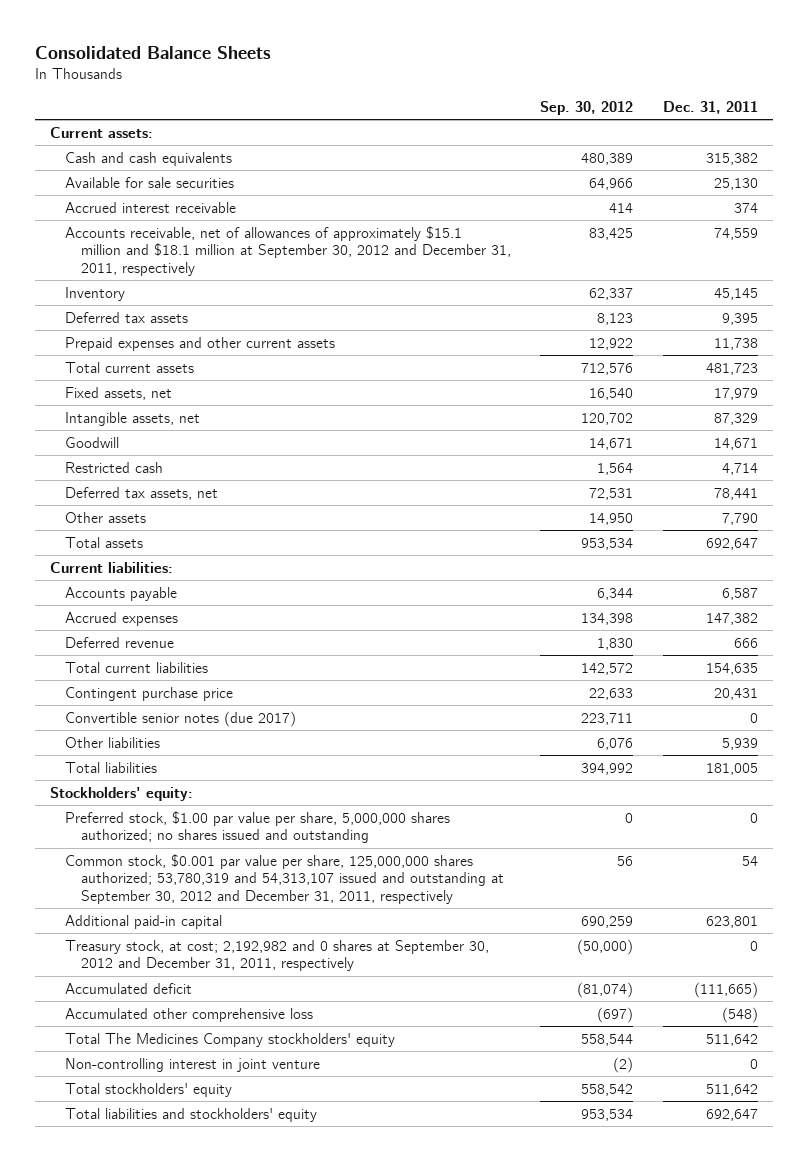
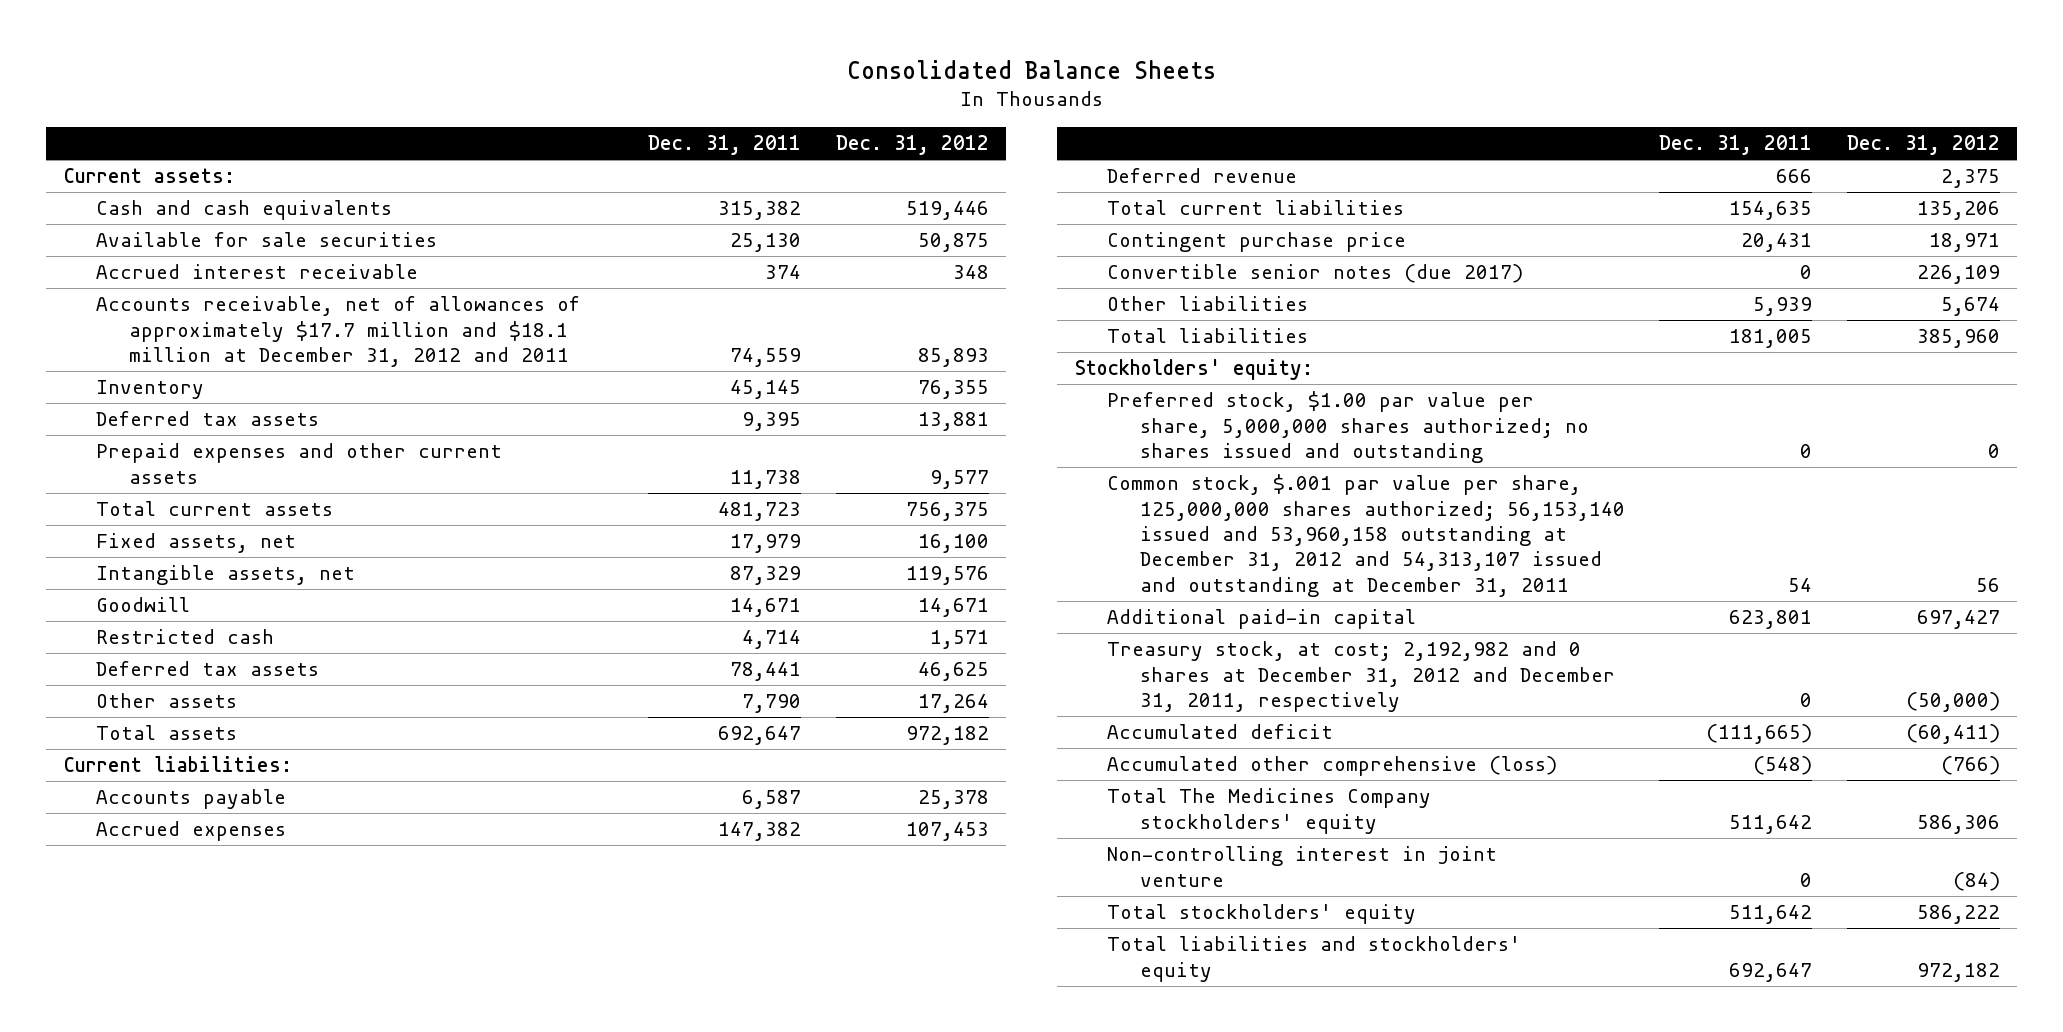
[540,100,634,115] Sep. 30, 2012 -> none
none -> [835,135,989,156] Dec. 31, 2012
[65,225,511,276] Accounts receivable, net of allowances of approximately $15.1 million and $18.1 million at September 30, 2012 and December 31, 2011, respectively -> [96,296,581,368] Accounts receivable, net of allowances of approximately $17.7 million and $18.1 million at December 31, 2012 and 2011
[65,486,219,500] Deferred tax assets, net -> [96,661,320,677] Deferred tax assets
[65,853,504,904] Common stock, $0.001 par value per share, 125,000,000 shares authorized; 53,780,319 and 54,313,107 issued and outstanding at September 30, 2012 and December 31, 2011, respectively -> [1107,474,1625,597] Common stock, $.001 par value per share, 125,000,000 shares authorized; 56,153,140 issued and 53,960,158 outstanding at December 31, 2012 and 54,313,107 issued and outstanding at December 31, 2011
[65,939,490,972] Treasury stock, at cost; 2,192,982 and 0 shares at September 30, 2012 and December 31, 2011, respectively -> [1107,641,1615,713] Treasury stock, at cost; 2,192,982 and 0 shares at December 31, 2012 and December 31, 2011, respectively
[65,1007,314,1022] Accumulated other comprehensive loss -> [1107,756,1558,777] Accumulated other comprehensive (loss)

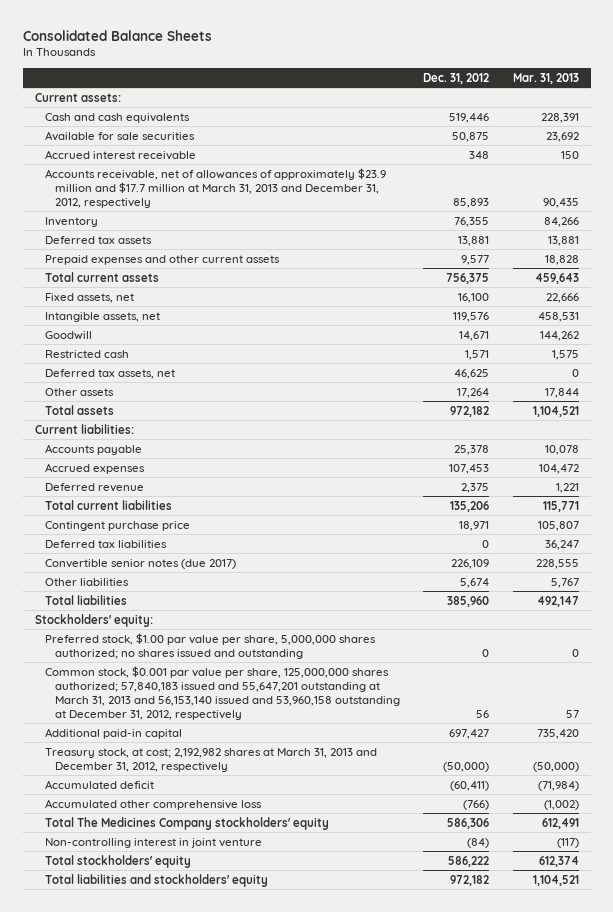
[648,135,802,156] Dec. 31, 2011 -> none
none -> [512,72,579,84] Mar. 31, 2013
[96,296,581,368] Accounts receivable, net of allowances of approximately $17.7 million and $18.1 million at December 31, 2012 and 2011 -> [44,167,386,208] Accounts receivable, net of allowances of approximately $23.9 million and $17.7 million at March 31, 2013 and December 31, 2012, respectively
[96,661,320,677] Deferred tax assets -> [44,368,175,379] Deferred tax assets, net
none -> [44,539,167,548] Deferred tax liabilities
[1107,474,1625,597] Common stock, $.001 par value per share, 125,000,000 shares authorized; 56,153,140 issued and 53,960,158 outstanding at December 31, 2012 and 54,313,107 issued and outstanding at December 31, 2011 -> [44,665,400,720] Common stock, $0.001 par value per share, 125,000,000 shares authorized; 57,840,183 issued and 55,647,201 outstanding at March 31, 2013 and 56,153,140 issued and 53,960,158 outstanding at December 31, 2012, respectively
[1107,641,1615,713] Treasury stock, at cost; 2,192,982 and 0 shares at December 31, 2012 and December 31, 2011, respectively -> [44,747,377,772] Treasury stock, at cost; 2,192,982 shares at March 31, 2013 and December 31, 2012, respectively
[1107,756,1558,777] Accumulated other comprehensive (loss) -> [44,798,262,810] Accumulated other comprehensive loss

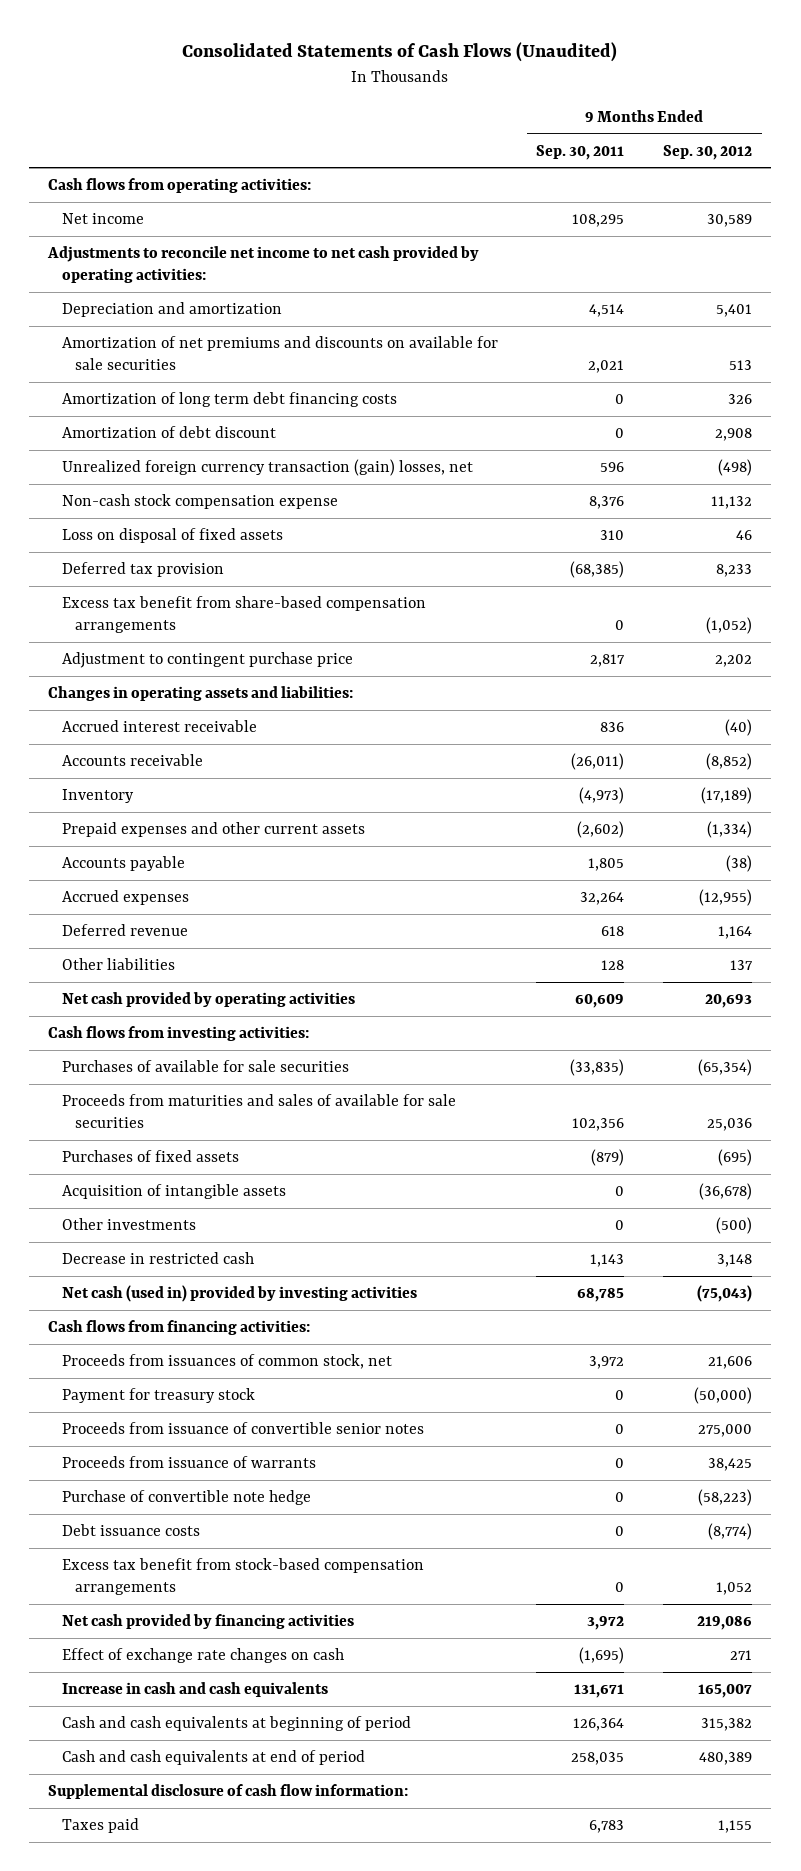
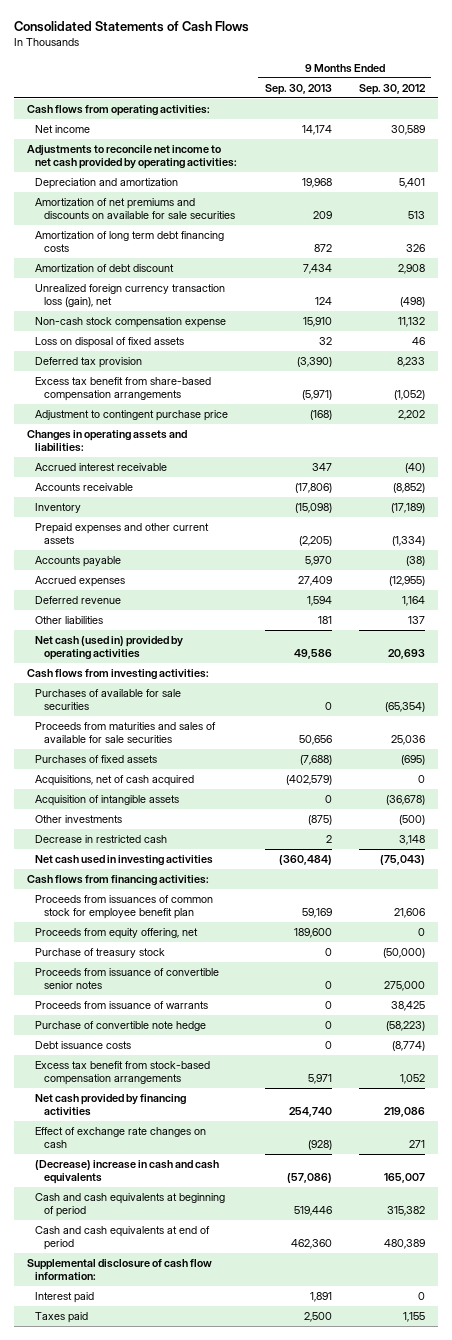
[182,42,618,63] Consolidated Statements of Cash Flows (Unaudited) -> [13,21,249,33] Consolidated Statements of Cash Flows
[536,144,625,160] Sep. 30, 2011 -> none
none -> [264,83,332,95] Sep. 30, 2013
[61,459,473,477] Unrealized foreign currency transaction (gain) losses, net -> [35,284,226,308] Unrealized foreign currency transaction loss (gain), net
[61,992,355,1008] Net cash provided by operating activities -> [35,636,184,661] Net cash (used in) provided by operating activities
none -> [35,775,195,787] Acquisitions, net of cash acquired
[61,1285,417,1303] Net cash (used in) provided by investing activities -> [35,855,214,867] Net cash used in investing activities
[61,1354,392,1370] Proceeds from issuances of common stock, net -> [35,895,214,920] Proceeds from issuances of common stock for employee benefit plan
none -> [35,928,199,940] Proceeds from equity offering, net
[61,1388,255,1404] Payment for treasury stock -> [35,948,166,959] Purchase of treasury stock
[61,1682,328,1698] Increase in cash and cash equivalents -> [35,1160,220,1185] (Decrease) increase in cash and cash equivalents
none -> [35,1292,95,1304] Interest paid

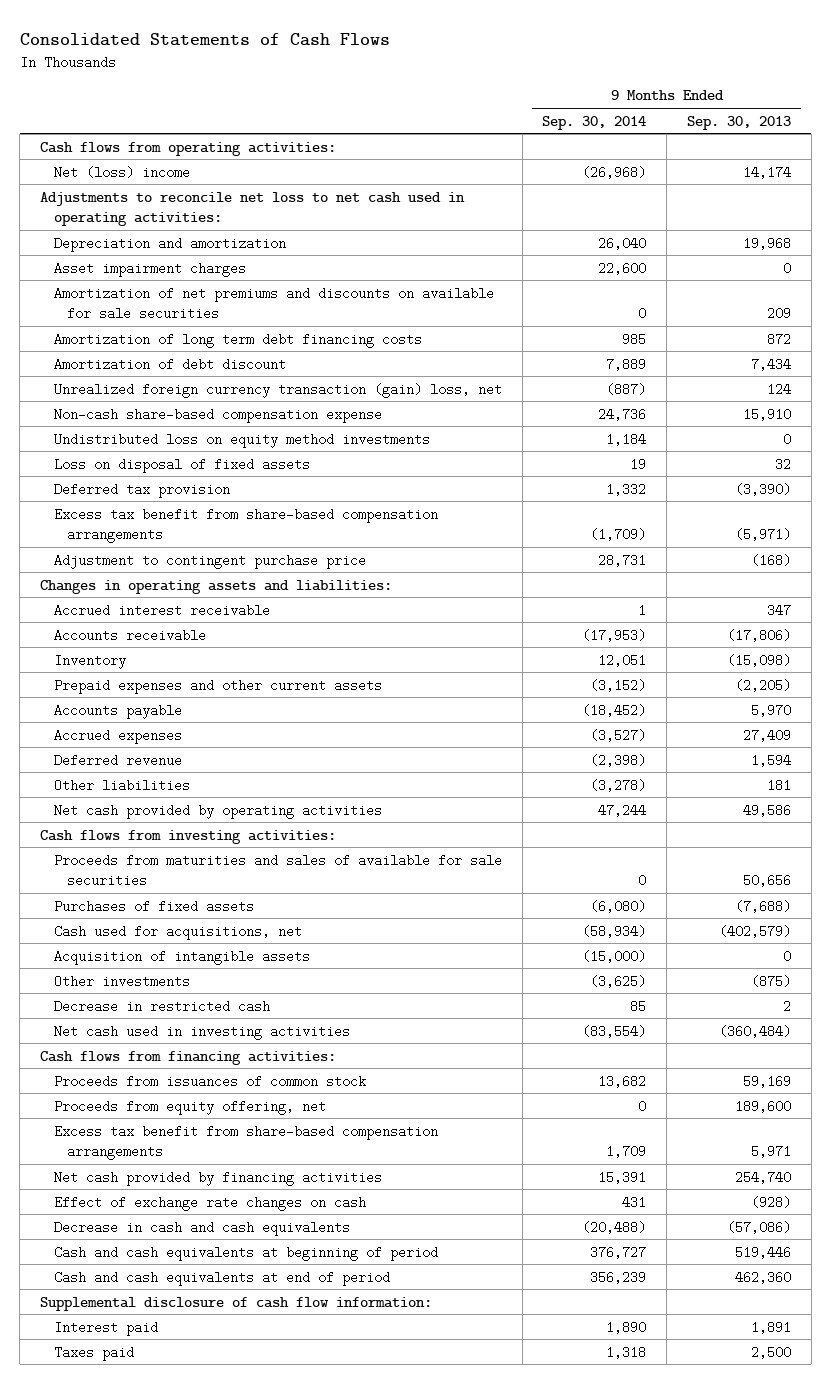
[358,83,426,95] Sep. 30, 2012 -> none
none -> [542,115,647,130] Sep. 30, 2014
[35,125,91,134] Net income -> [53,165,190,179] Net (loss) income
[27,145,238,170] Adjustments to reconcile net income to net cash provided by operating activities: -> [40,191,466,227] Adjustments to reconcile net loss to net cash used in operating activities:
none -> [53,261,246,277] Asset impairment charges
[35,284,226,308] Unrealized foreign currency transaction loss (gain), net -> [53,382,502,398] Unrealized foreign currency transaction (gain) loss, net
[35,317,227,329] Non-cash stock compensation expense -> [53,407,382,423] Non-cash share-based compensation expense
none -> [53,432,430,448] Undistributed loss on equity method investments
[35,636,184,661] Net cash (used in) provided by operating activities -> [53,803,382,819] Net cash provided by operating activities
[35,689,182,711] Purchases of available for sale securities -> none
[35,775,195,787] Acquisitions, net of cash acquired -> [53,924,302,940] Cash used for acquisitions, net
[35,895,214,920] Proceeds from issuances of common stock for employee benefit plan -> [53,1074,366,1088] Proceeds from issuances of common stock
[35,948,166,959] Purchase of treasury stock -> none
[35,968,220,990] Proceeds from issuance of convertible senior notes -> none
[35,1001,209,1010] Proceeds from issuance of warrants -> none
[35,1021,207,1032] Purchase of convertible note hedge -> none
[35,1041,132,1050] Debt issuance costs -> none
[35,1061,211,1086] Excess tax benefit from stock-based compensation arrangements -> [53,1124,438,1161] Excess tax benefit from share-based compensation arrangements
[35,1160,220,1185] (Decrease) increase in cash and cash equivalents -> [53,1220,350,1236] Decrease in cash and cash equivalents

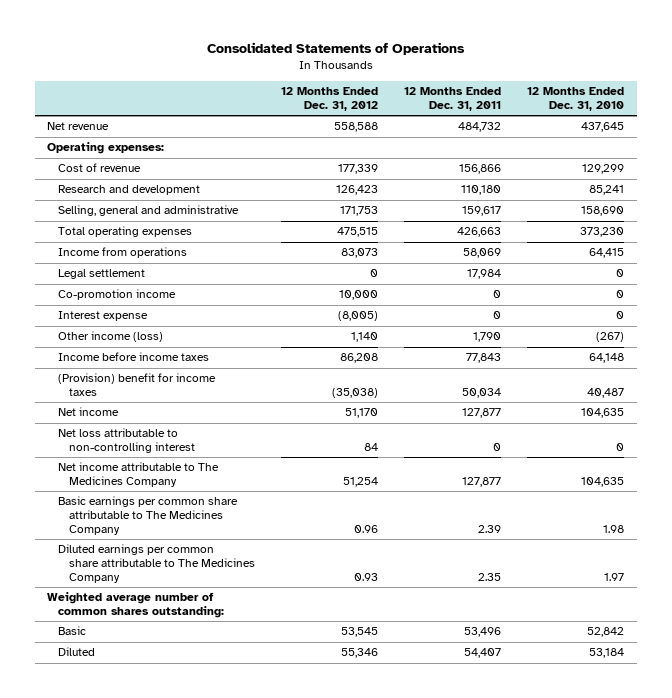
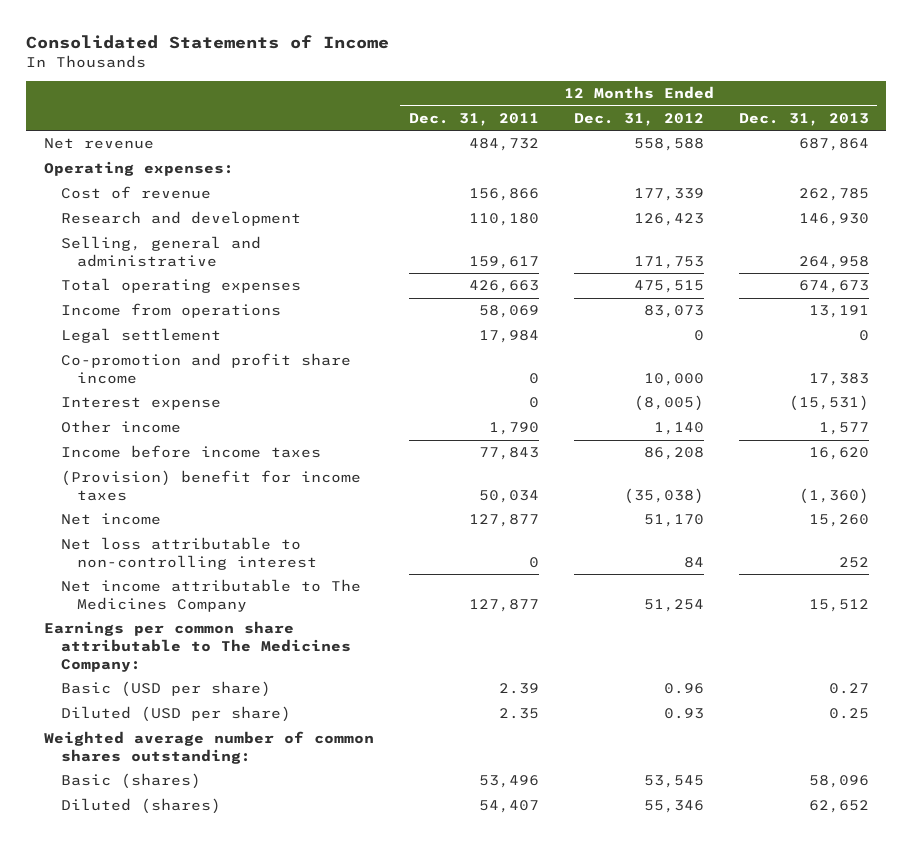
[206,41,465,55] Consolidated Statements of Operations -> [26,35,390,50] Consolidated Statements of Income
[527,87,625,111] 12 Months Ended Dec. 31, 2010 -> none
none -> [738,112,869,126] Dec. 31, 2013
[58,289,177,301] Co-promotion income -> [60,353,351,385] Co-promotion and profit share income
[58,331,164,343] Other income (loss) -> [60,420,181,434] Other income
none -> [43,621,351,672] Earnings per common share attributable to The Medicines Company:
[58,496,239,536] Basic earnings per common share attributable to The Medicines Company -> [60,681,271,698] Basic (USD per share)
[58,544,256,584] Diluted earnings per common share attributable to The Medicines Company -> [60,706,291,723] Diluted (USD per share)
[58,626,87,636] Basic -> [60,773,201,790] Basic (shares)
[58,647,96,657] Diluted -> [60,798,221,815] Diluted (shares)

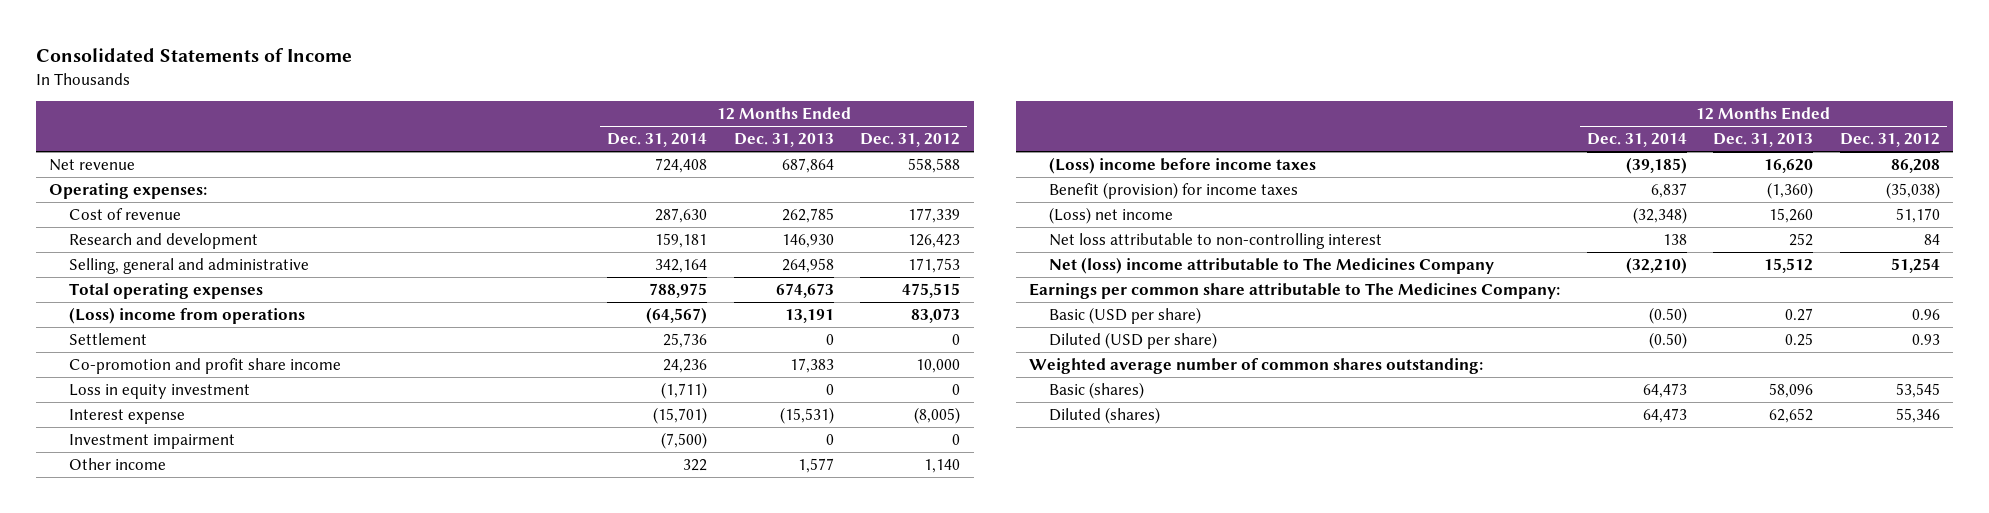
[408,112,539,126] Dec. 31, 2011 -> none
none -> [606,133,707,148] Dec. 31, 2014
[60,303,281,319] Income from operations -> [69,306,306,324] (Loss) income from operations
[60,328,221,344] Legal settlement -> [69,332,148,345] Settlement
none -> [69,383,251,399] Loss in equity investment
none -> [69,433,236,449] Investment impairment
[60,445,321,459] Income before income taxes -> [1049,156,1317,174] (Loss) income before income taxes
[60,470,361,502] (Provision) benefit for income taxes -> [1049,181,1299,199] Benefit (provision) for income taxes
[60,513,161,526] Net income -> [1049,206,1174,224] (Loss) net income
[60,579,361,613] Net income attributable to The Medicines Company -> [1049,256,1495,274] Net (loss) income attributable to The Medicines Company

